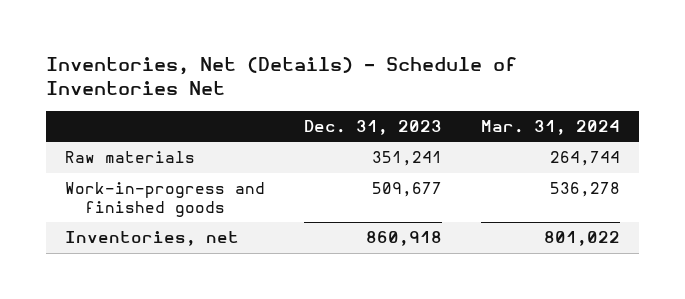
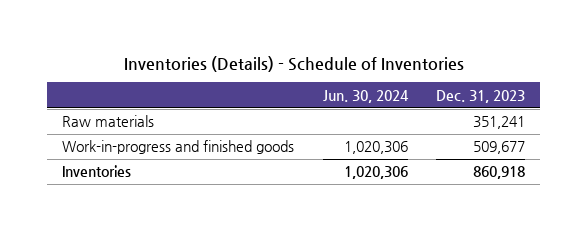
[46,56,518,95] Inventories, Net (Details) - Schedule of Inventories Net -> [123,55,464,72] Inventories (Details) - Schedule of Inventories
[480,119,620,135] Mar. 31, 2024 -> none
none -> [322,89,409,103] Jun. 30, 2024
[65,231,240,247] Inventories, net -> [61,165,131,178] Inventories

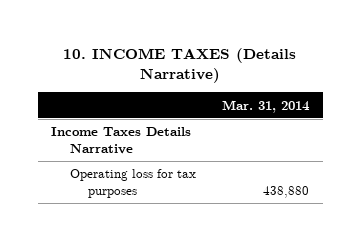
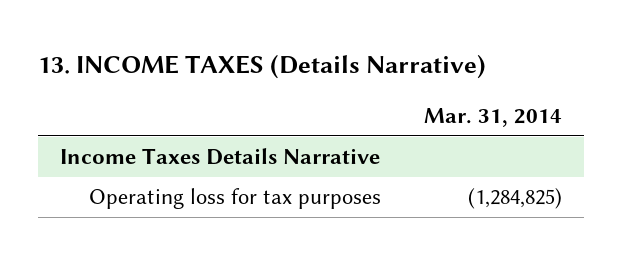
[63,47,297,84] 10. INCOME TAXES (Details Narrative) -> [38,54,487,80] 13. INCOME TAXES (Details Narrative)
[263,185,310,198] 438,880 -> [468,188,563,210] (1,284,825)

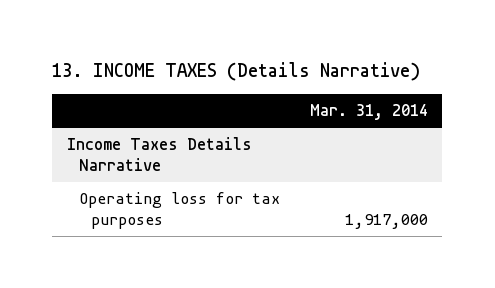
[468,188,563,210] (1,284,825) -> [344,213,428,229] 1,917,000

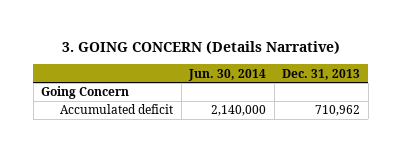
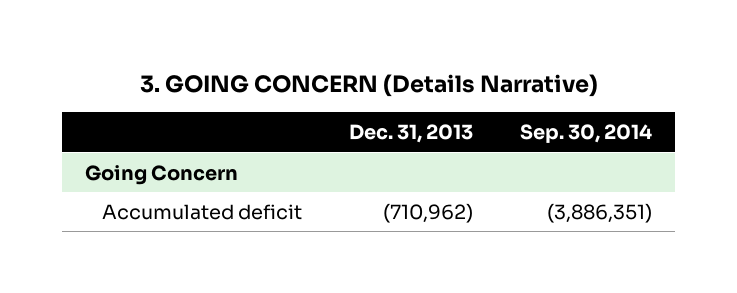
[188,68,267,81] Jun. 30, 2014 -> none
none -> [519,124,652,144] Sep. 30, 2014
[315,105,361,117] 710,962 -> [382,202,473,223] (710,962)

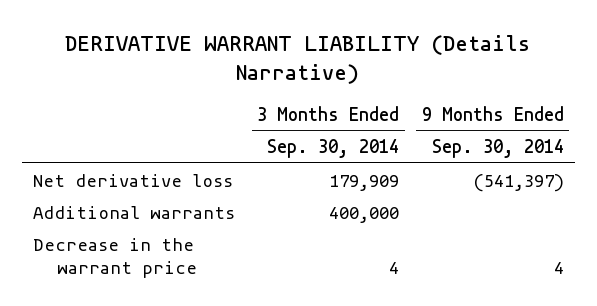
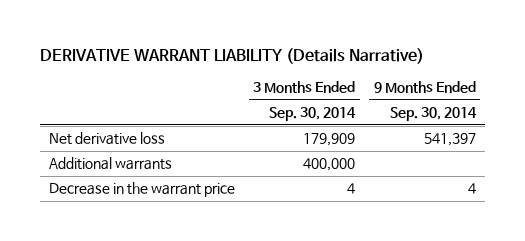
[472,173,564,192] (541,397) -> [423,133,476,147] 541,397

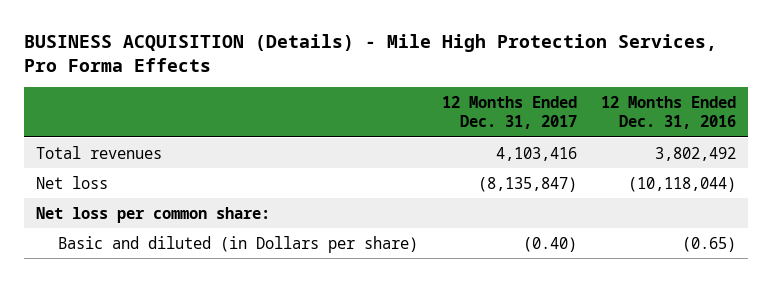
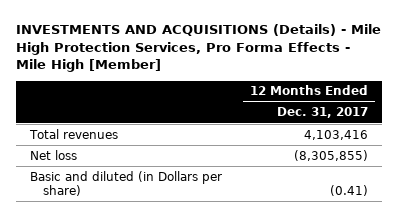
[23,33,717,72] BUSINESS ACQUISITION (Details) - Mile High Protection Services, Pro Forma Effects -> [16,24,382,73] INVESTMENTS AND ACQUISITIONS (Details) - Mile High Protection Services, Pro Forma Effects - Mile High [Member]
[600,96,736,130] 12 Months Ended Dec. 31, 2016 -> none
[35,206,270,223] Net loss per common share: -> none
[477,176,577,192] (8,135,847) -> [294,149,369,161] (8,305,855)
[522,236,577,252] (0.40) -> [330,184,369,196] (0.41)

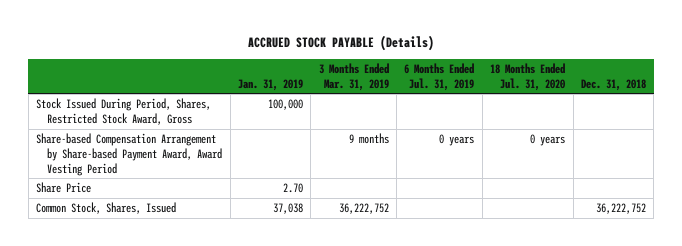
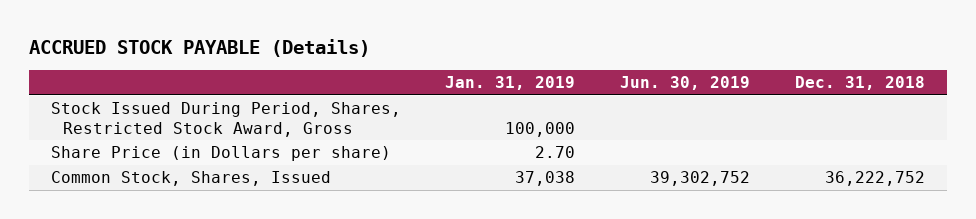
[318,62,389,91] 3 Months Ended Mar. 31, 2019 -> none
[404,62,475,91] 6 Months Ended Jul. 31, 2019 -> none
[490,62,566,91] 18 Months Ended Jul. 31, 2020 -> none
none -> [620,76,751,91] Jun. 30, 2019
[36,133,223,176] Share-based Compensation Arrangement by Share-based Payment Award, Award Vesting Period -> none
[36,182,92,194] Share Price -> [50,146,391,162] Share Price (in Dollars per share)

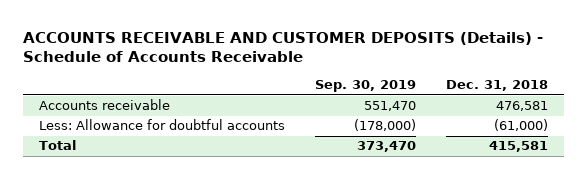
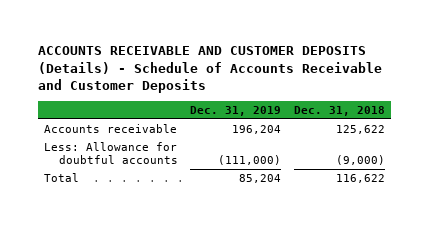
[23,31,544,63] ACCOUNTS RECEIVABLE AND CUSTOMER DEPOSITS (Details) - Schedule of Accounts Receivable -> [37,46,382,94] ACCOUNTS RECEIVABLE AND CUSTOMER DEPOSITS (Details) - Schedule of Accounts Receivable and Customer Deposits
[314,80,416,93] Sep. 30, 2019 -> none
none -> [190,106,282,117] Dec. 31, 2019
[496,101,549,112] 476,581 -> [335,124,385,134] 125,622
[494,119,549,132] (61,000) -> [335,155,385,166] (9,000)
[489,141,549,153] 415,581 -> [335,173,385,183] 116,622

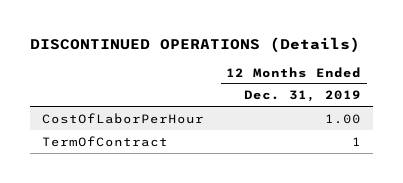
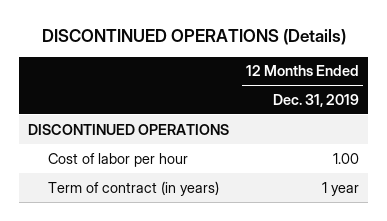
[41,135,168,147] TermOfContract -> none
none -> [27,123,229,135] DISCONTINUED OPERATIONS
[41,112,204,124] CostOfLaborPerHour -> [47,152,188,167] Cost of labor per hour
none -> [47,180,219,196] Term of contract (in years)

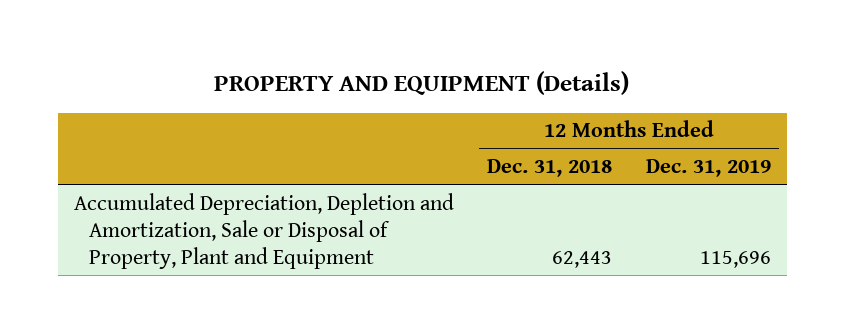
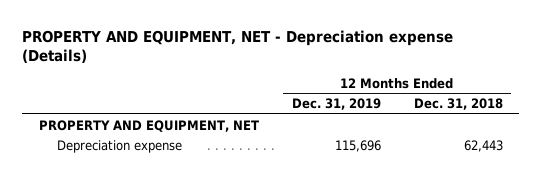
[214,71,630,96] PROPERTY AND EQUIPMENT (Details) -> [22,29,454,64] PROPERTY AND EQUIPMENT, NET - Depreciation expense (Details)
none -> [38,119,259,132] PROPERTY AND EQUIPMENT, NET
[74,192,455,270] Accumulated Depreciation, Depletion and Amortization, Sale or Disposal of Property, Plant and Equipment -> [56,139,182,153] Depreciation expense

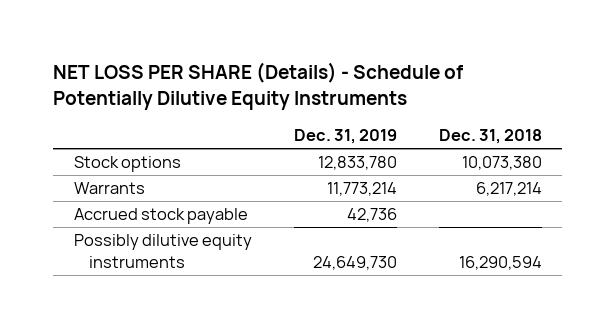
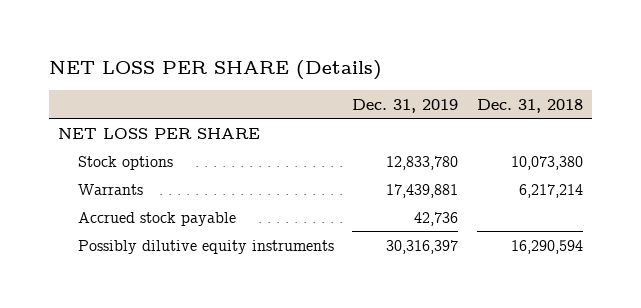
[53,62,464,111] NET LOSS PER SHARE (Details) - Schedule of Potentially Dilutive Equity Instruments -> [48,59,382,80] NET LOSS PER SHARE (Details)
none -> [57,127,260,139] NET LOSS PER SHARE
[326,182,397,197] 11,773,214 -> [386,183,459,198] 17,439,881
[312,255,397,270] 24,649,730 -> [386,239,459,254] 30,316,397

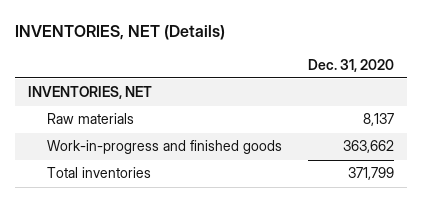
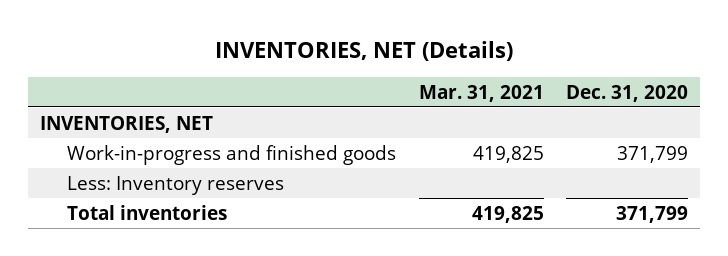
none -> [418,84,544,102] Mar. 31, 2021
[47,113,135,125] Raw materials -> none
[342,140,394,154] 363,662 -> [617,145,689,163] 371,799
none -> [66,175,284,195] Less: Inventory reserves

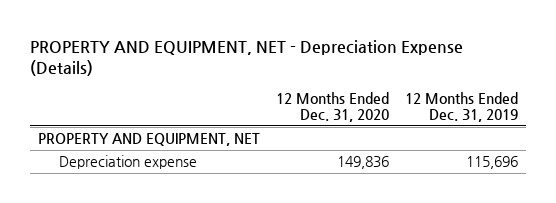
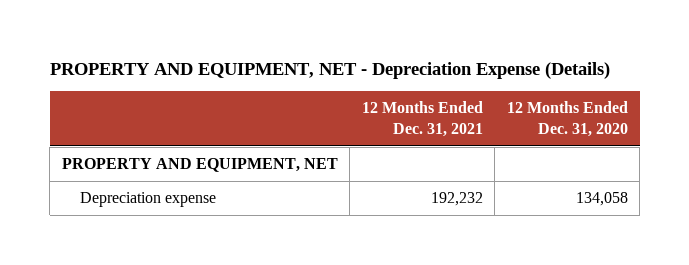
[405,92,519,123] 12 Months Ended Dec. 31, 2019 -> none
none -> [361,101,483,138] 12 Months Ended Dec. 31, 2021
[337,156,390,170] 149,836 -> [575,192,628,207] 134,058

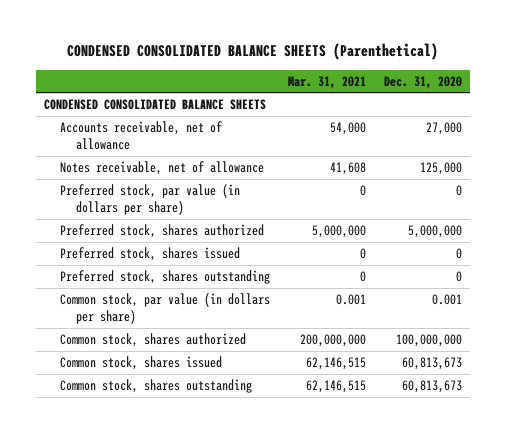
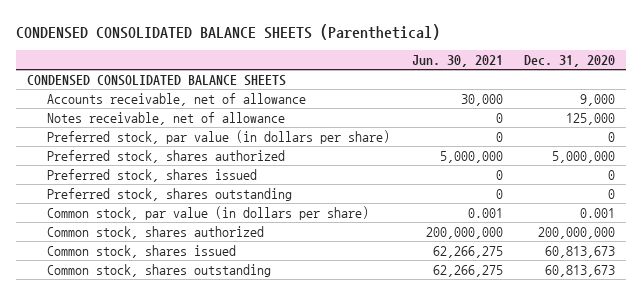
[287,75,366,89] Mar. 31, 2021 -> none
none -> [411,54,503,67] Jun. 30, 2021
[425,122,462,136] 27,000 -> [580,93,616,106] 9,000
[395,334,462,348] 100,000,000 -> [538,226,616,239] 200,000,000

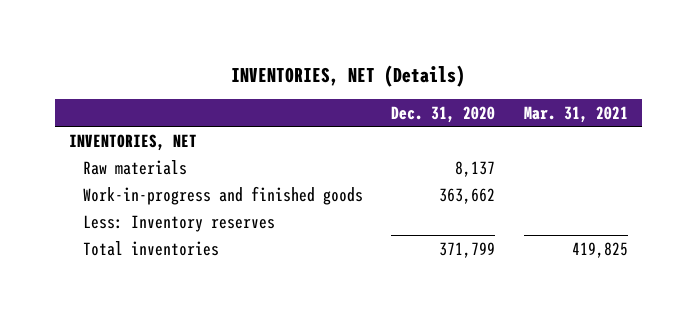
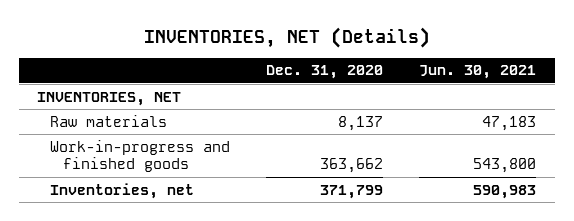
[523,105,628,123] Mar. 31, 2021 -> none
none -> [419,65,537,80] Jun. 30, 2021
[82,214,275,232] Less: Inventory reserves -> none
[82,240,219,256] Total inventories -> [50,182,195,199] Inventories, net

